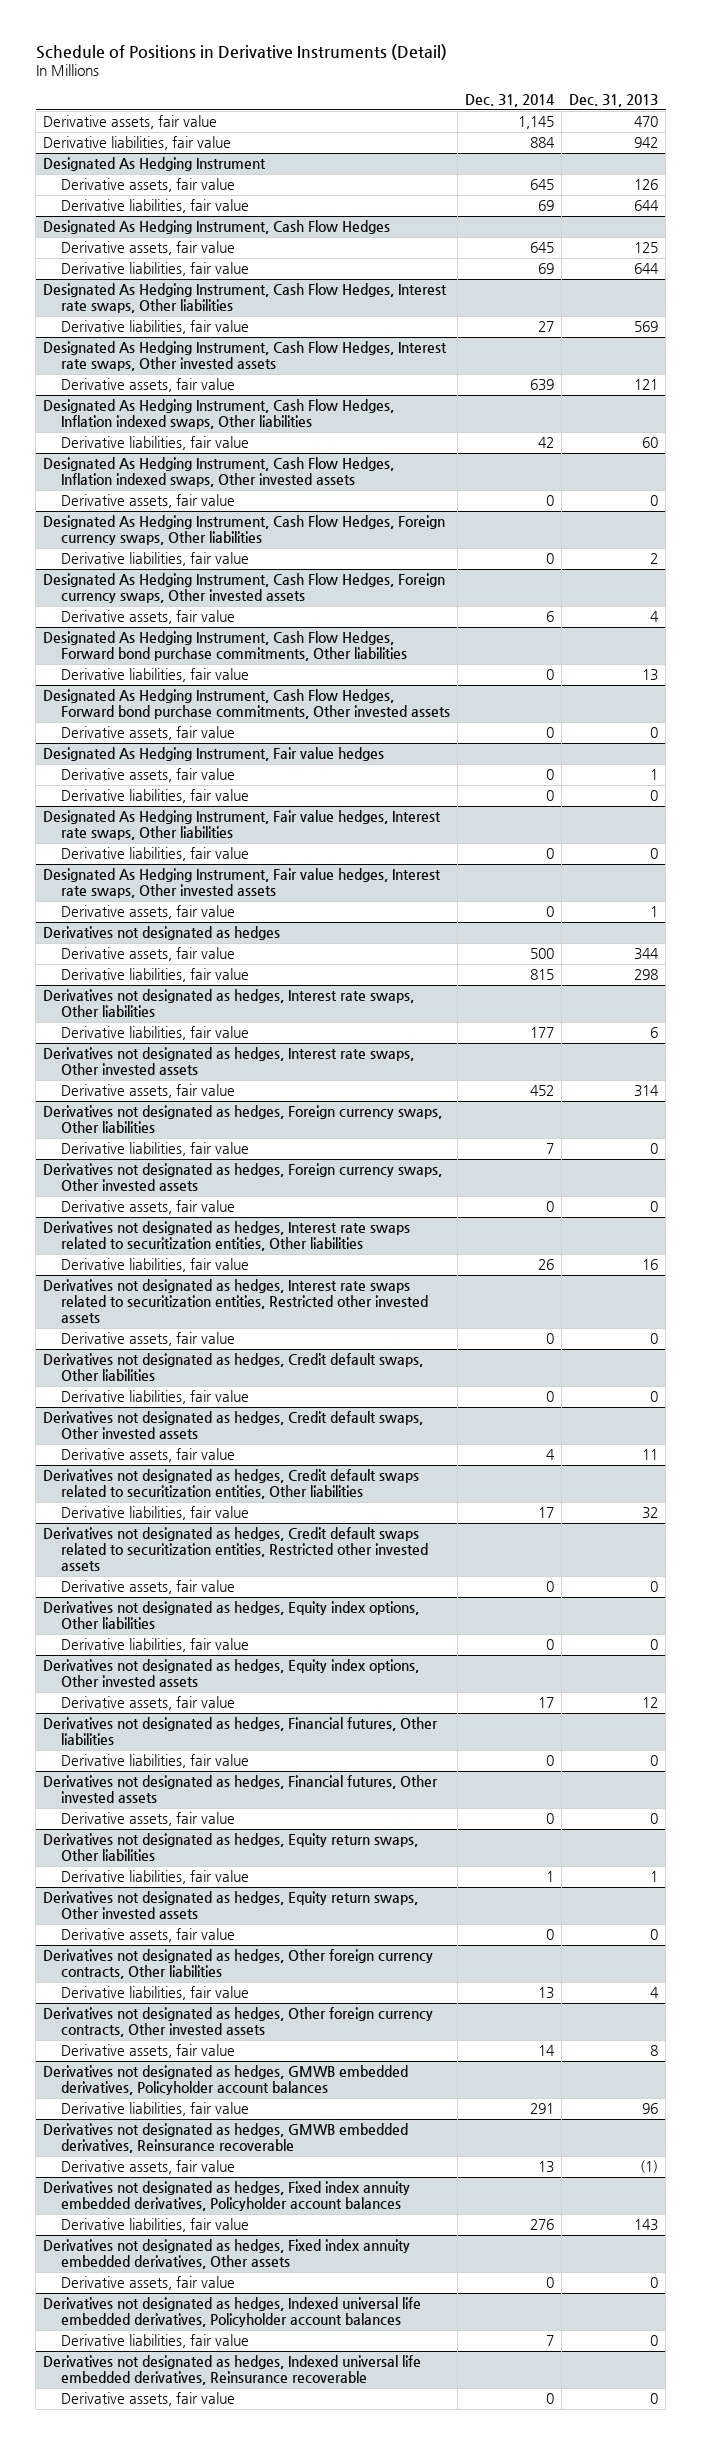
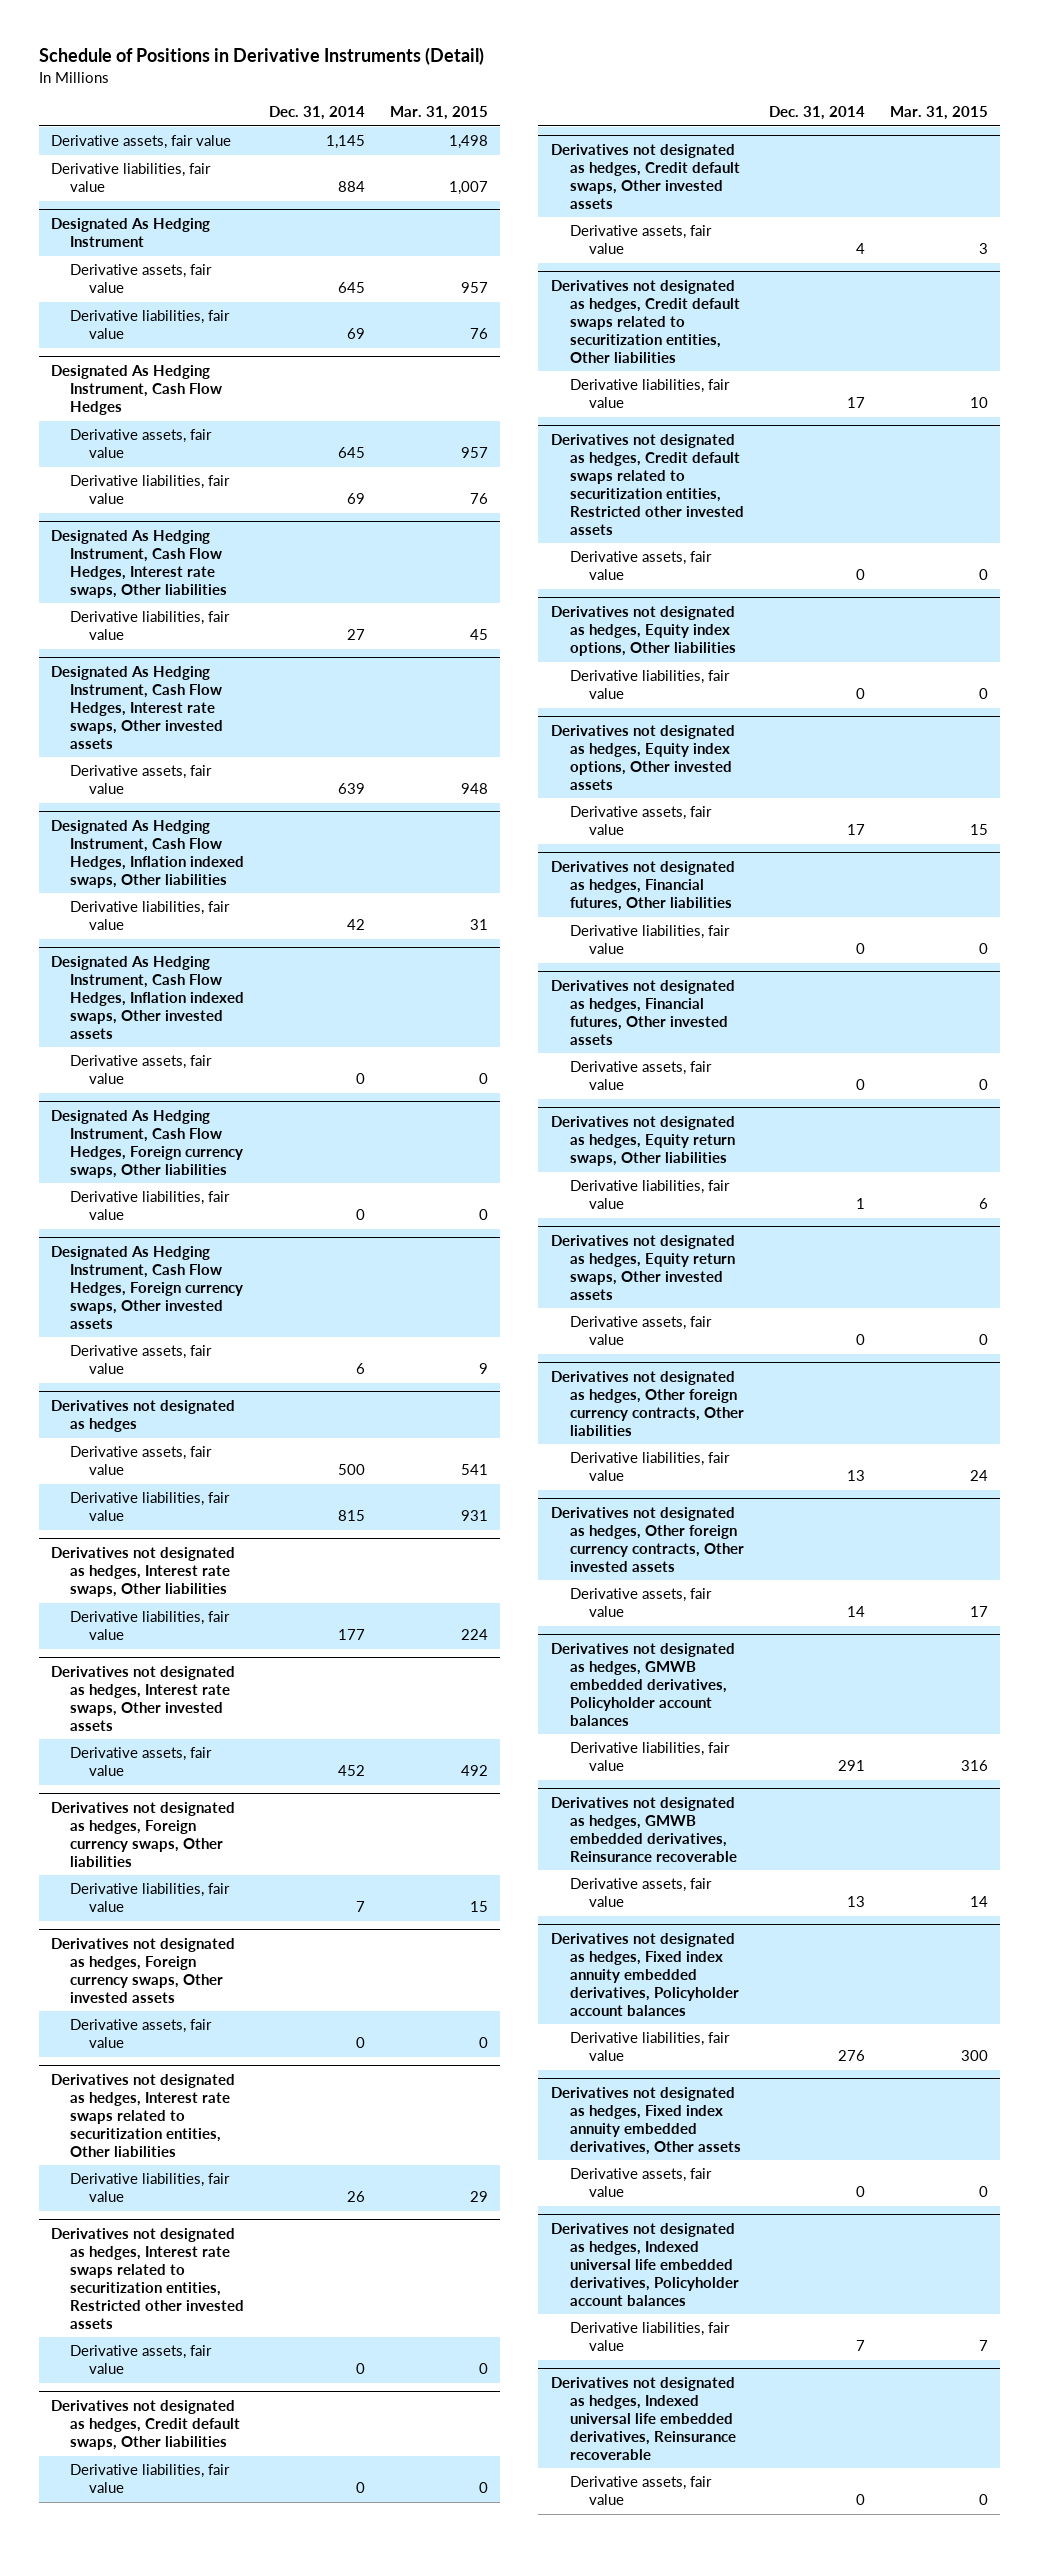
[569,94,659,108] Dec. 31, 2013 -> none
none -> [390,106,489,121] Mar. 31, 2015
[43,631,407,662] Designated As Hedging Instrument, Cash Flow Hedges, Forward bond purchase commitments, Other liabilities -> none
[60,668,249,683] Derivative liabilities, fair value -> none
[43,689,450,720] Designated As Hedging Instrument, Cash Flow Hedges, Forward bond purchase commitments, Other invested assets -> none
[60,726,235,741] Derivative assets, fair value -> none
[43,747,385,762] Designated As Hedging Instrument, Fair value hedges -> none
[60,768,235,783] Derivative assets, fair value -> none
[60,789,249,804] Derivative liabilities, fair value -> none
[43,810,442,841] Designated As Hedging Instrument, Fair value hedges, Interest rate swaps, Other liabilities -> none
[60,847,249,862] Derivative liabilities, fair value -> none
[43,868,442,899] Designated As Hedging Instrument, Fair value hedges, Interest rate swaps, Other invested assets -> none
[60,905,235,920] Derivative assets, fair value -> none

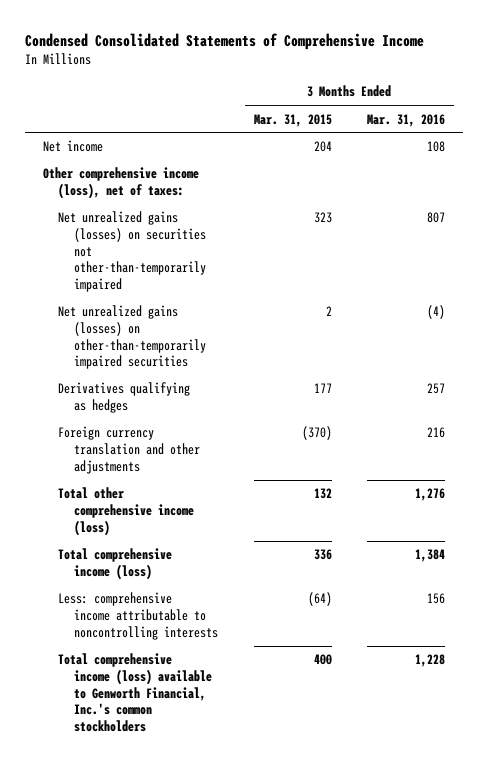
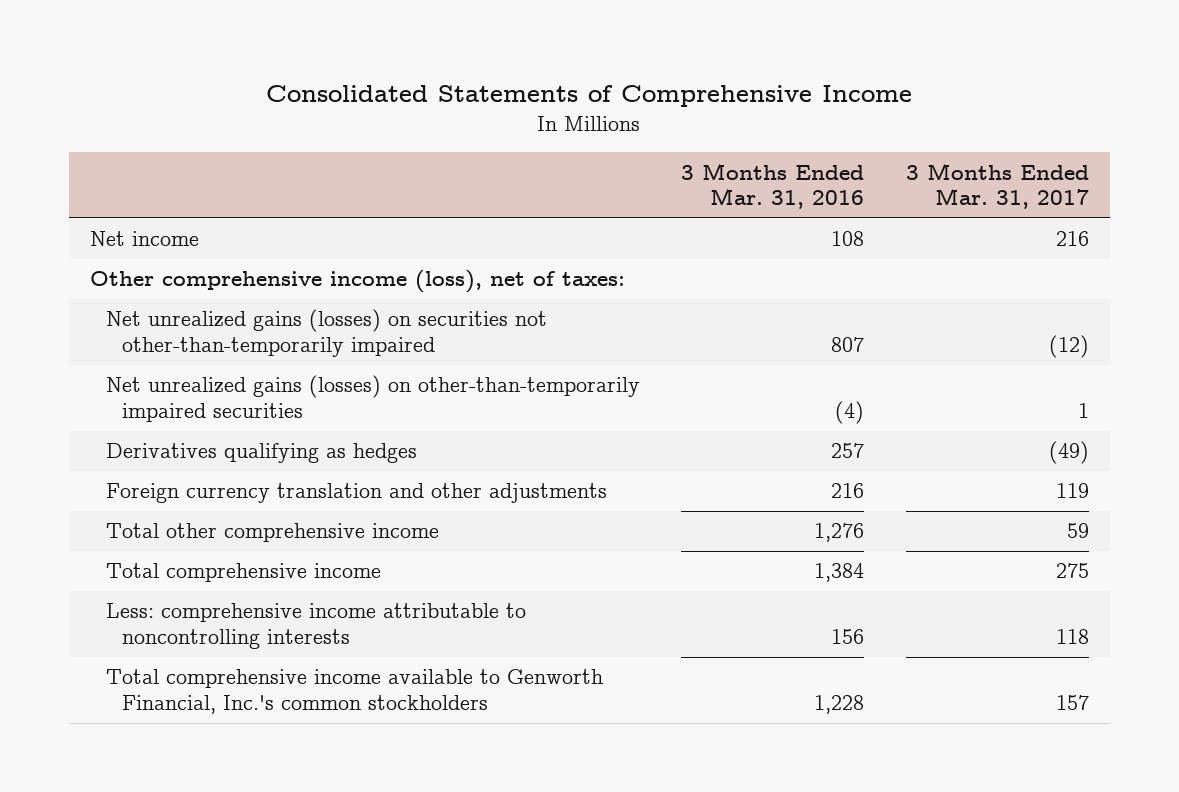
[24,33,424,51] Condensed Consolidated Statements of Comprehensive Income -> [266,84,913,107] Consolidated Statements of Comprehensive Income
[253,113,332,127] Mar. 31, 2015 -> none
none -> [906,162,1090,210] 3 Months Ended Mar. 31, 2017
[58,487,195,536] Total other comprehensive income (loss) -> [105,523,439,543] Total other comprehensive income
[58,548,173,581] Total comprehensive income (loss) -> [105,563,381,583] Total comprehensive income
[58,653,213,732] Total comprehensive income (loss) available to Genworth Financial, Inc.'s common stockholders -> [105,669,603,715] Total comprehensive income available to Genworth Financial, Inc.'s common stockholders

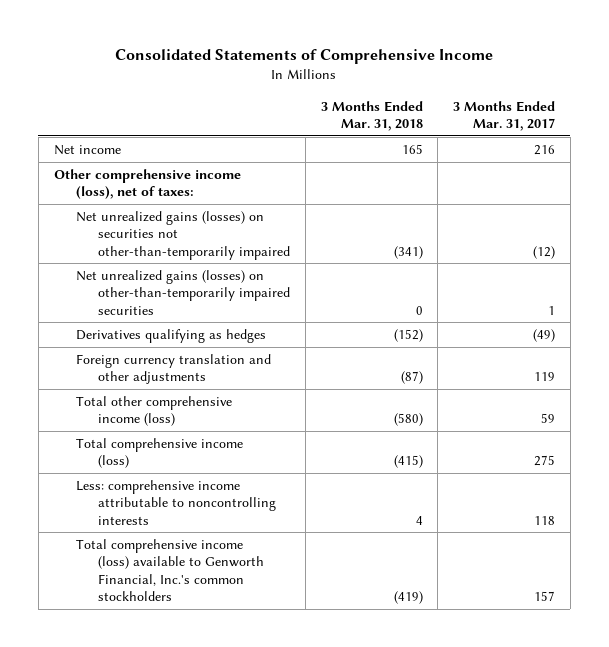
[681,162,865,210] 3 Months Ended Mar. 31, 2016 -> none
none -> [320,100,423,131] 3 Months Ended Mar. 31, 2018
[105,523,439,543] Total other comprehensive income -> [75,395,232,427] Total other comprehensive income (loss)
[105,563,381,583] Total comprehensive income -> [75,437,243,469] Total comprehensive income (loss)
[105,669,603,715] Total comprehensive income available to Genworth Financial, Inc.'s common stockholders -> [75,538,265,601] Total comprehensive income (loss) available to Genworth Financial, Inc.'s common stockholders

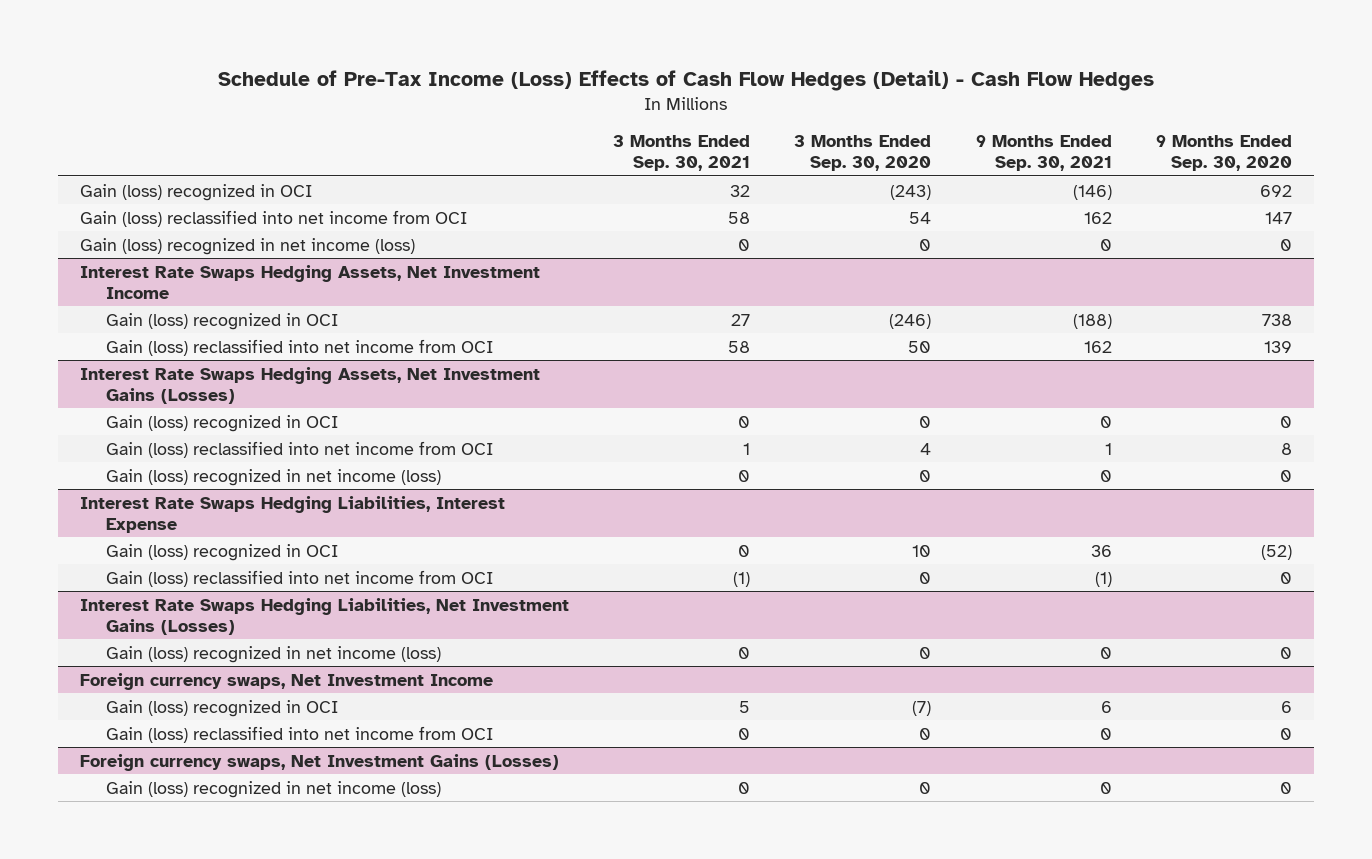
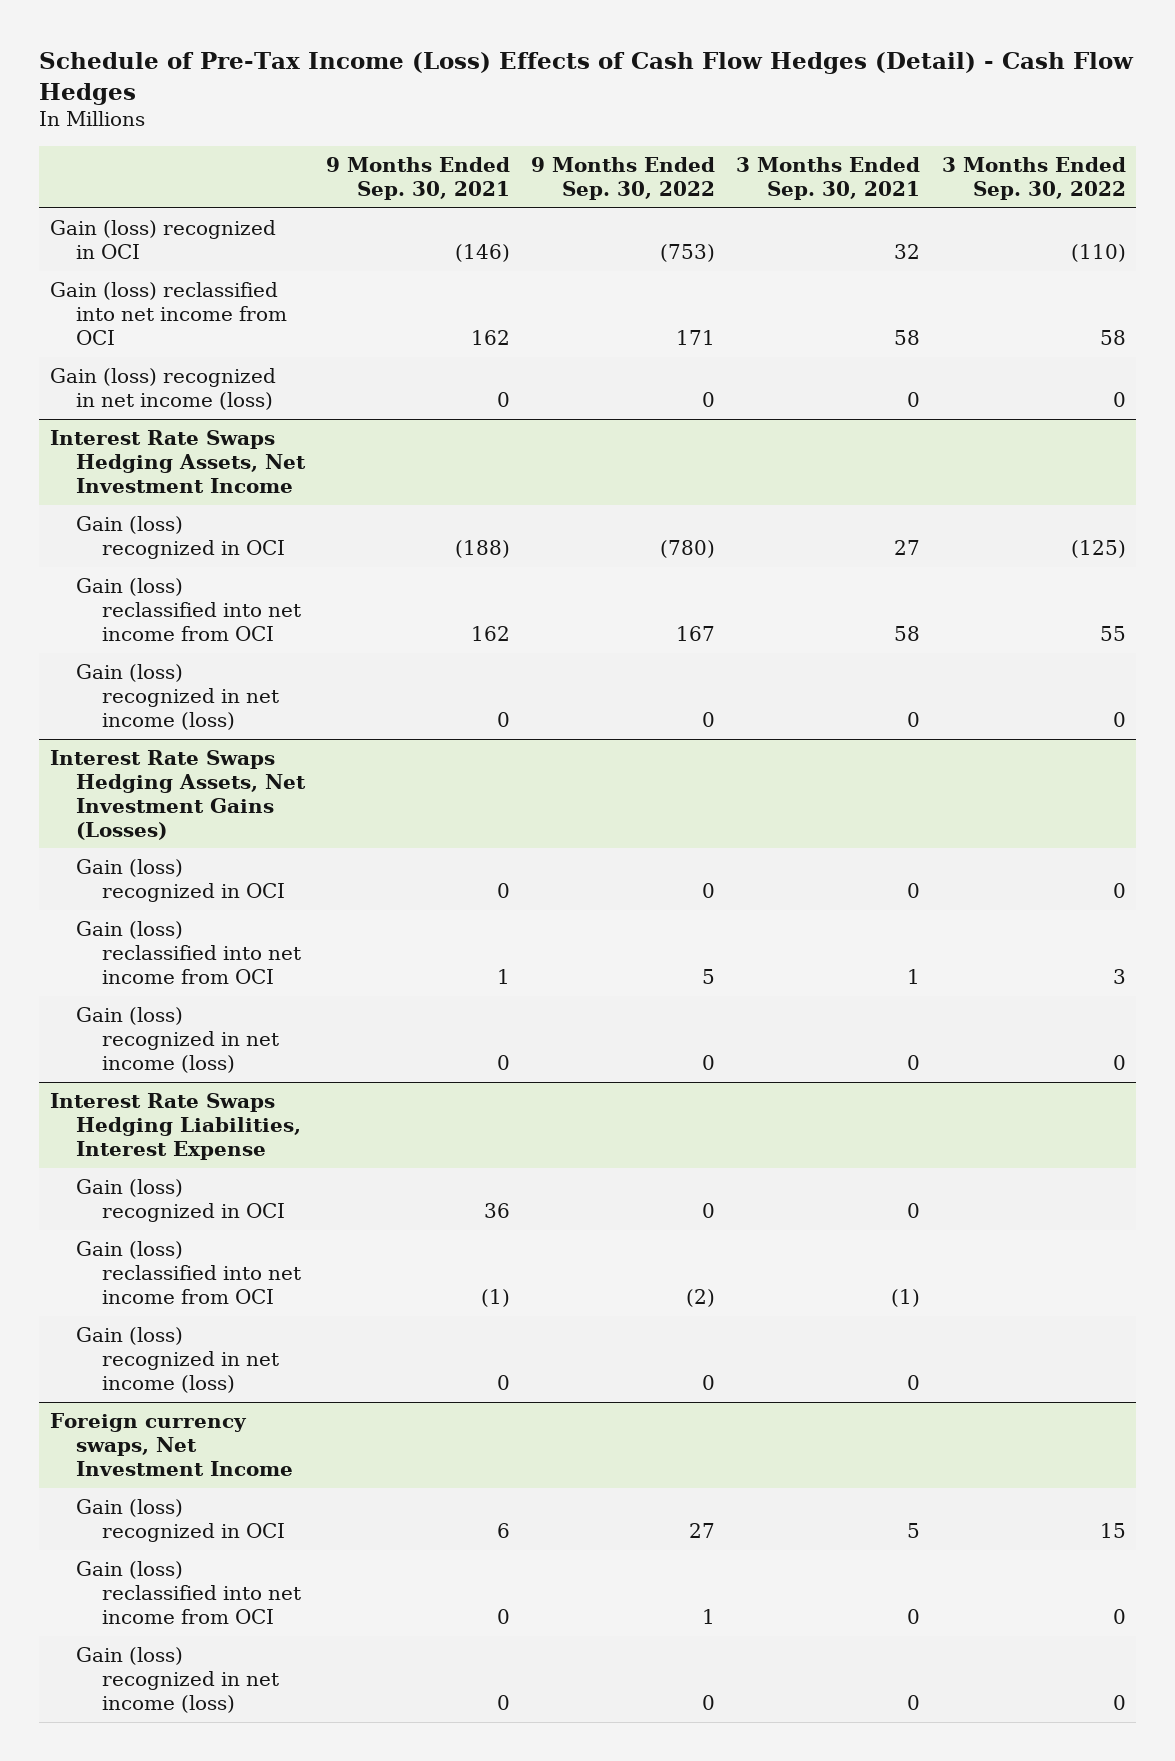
[794,135,932,172] 3 Months Ended Sep. 30, 2020 -> none
[1155,135,1292,172] 9 Months Ended Sep. 30, 2020 -> none
none -> [531,157,716,200] 9 Months Ended Sep. 30, 2022
none -> [941,157,1126,200] 3 Months Ended Sep. 30, 2022
none -> [75,664,279,730] Gain (loss) recognized in net income (loss)
[79,597,569,635] Interest Rate Swaps Hedging Liabilities, Net Investment Gains (Losses) -> none
[79,753,559,771] Foreign currency swaps, Net Investment Gains (Losses) -> none

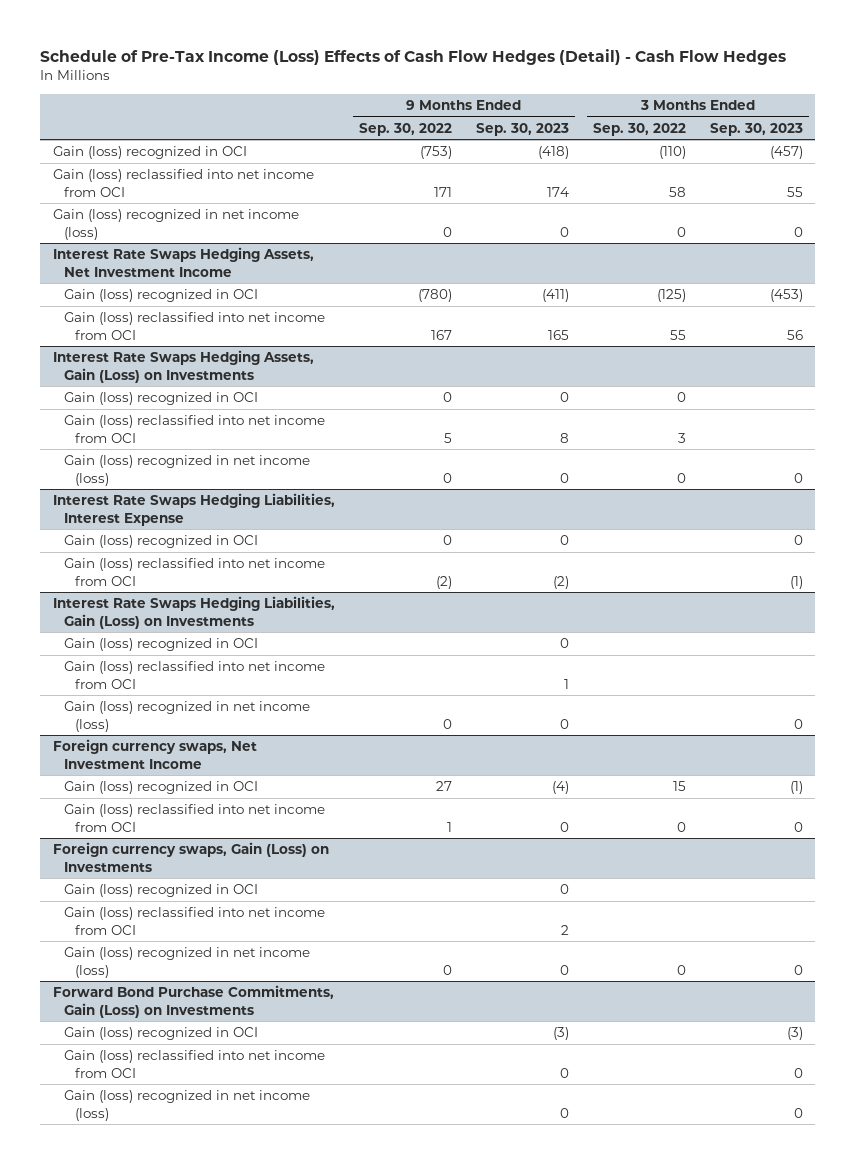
[325,157,510,200] 9 Months Ended Sep. 30, 2021 -> none
[736,157,921,200] 3 Months Ended Sep. 30, 2021 -> none
none -> [475,122,569,136] Sep. 30, 2023
none -> [709,122,803,136] Sep. 30, 2023
[75,664,279,730] Gain (loss) recognized in net income (loss) -> none
[49,750,306,840] Interest Rate Swaps Hedging Assets, Net Investment Gains (Losses) -> [52,350,314,383] Interest Rate Swaps Hedging Assets, Gain (Loss) on Investments
none -> [52,596,335,629] Interest Rate Swaps Hedging Liabilities, Gain (Loss) on Investments
none -> [63,638,258,652] Gain (loss) recognized in OCI
none -> [63,661,325,689] Gain (loss) reclassified into net income from OCI
none -> [52,842,329,872] Foreign currency swaps, Gain (Loss) on Investments
none -> [63,884,258,898] Gain (loss) recognized in OCI
none -> [63,907,325,935] Gain (loss) reclassified into net income from OCI
none -> [52,985,334,1018] Forward Bond Purchase Commitments, Gain (Loss) on Investments
none -> [63,1027,258,1041] Gain (loss) recognized in OCI
none -> [63,1050,325,1078] Gain (loss) reclassified into net income from OCI
none -> [63,1090,310,1121] Gain (loss) recognized in net income (loss)

